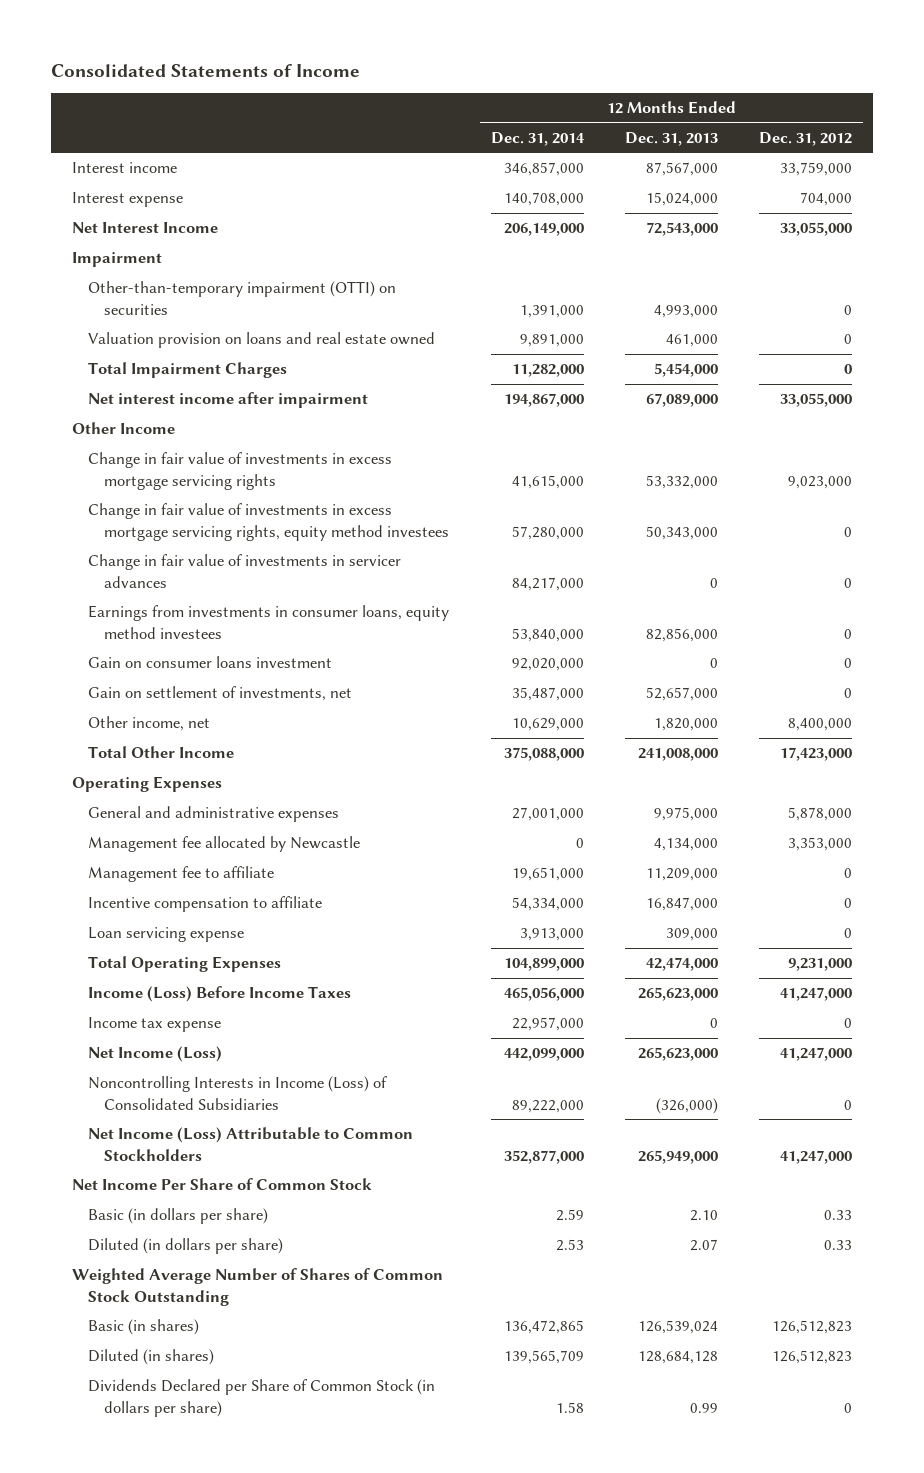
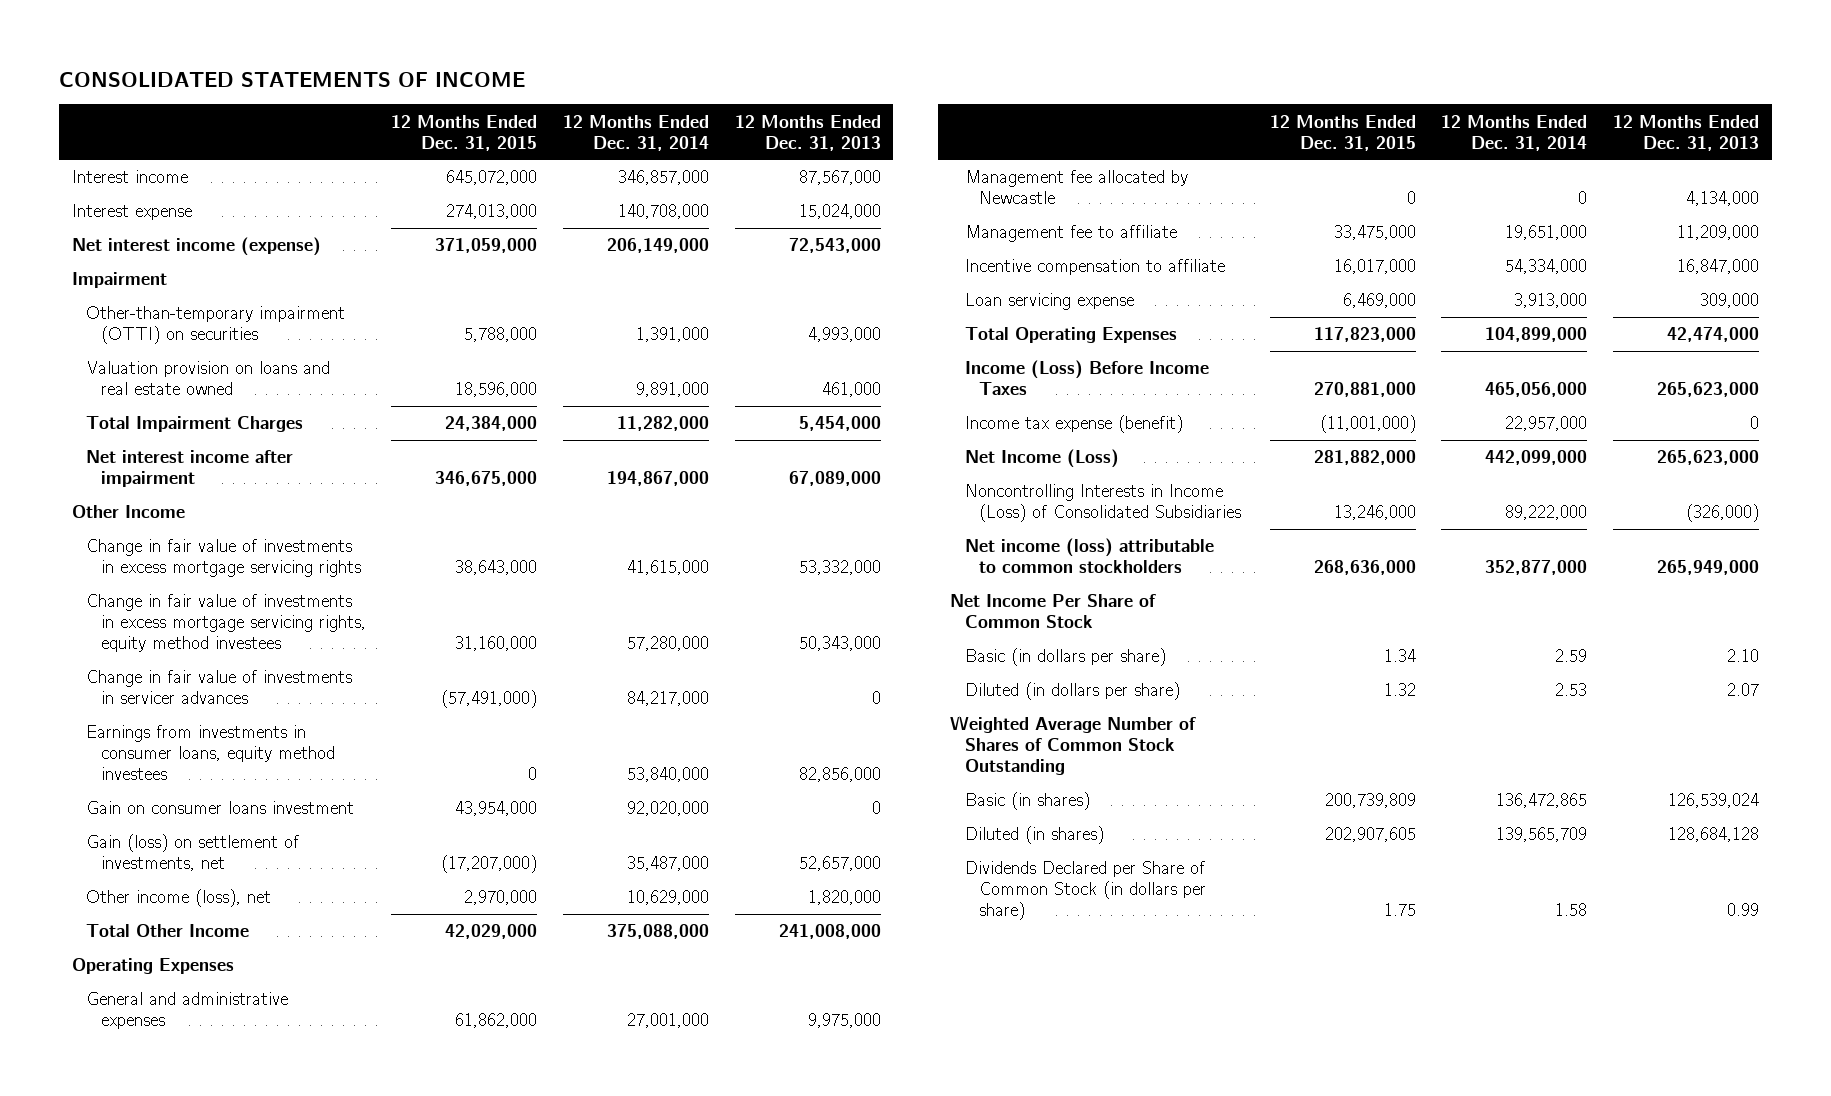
[50,63,360,77] Consolidated Statements of Income -> [59,71,526,87] CONSOLIDATED STATEMENTS OF INCOME
[759,131,853,146] Dec. 31, 2012 -> none
none -> [391,114,538,151] 12 Months Ended Dec. 31, 2015
[71,222,218,234] Net Interest Income -> [72,237,322,257] Net interest income (expense)
[87,686,352,702] Gain on settlement of investments, net -> [86,834,300,872] Gain (loss) on settlement of investments, net
[87,716,210,732] Other income, net -> [86,889,272,908] Other income (loss), net
[87,1017,221,1033] Income tax expense -> [964,415,1183,434] Income tax expense (benefit)
[87,1127,413,1161] Net Income (Loss) Attributable to Common Stockholders -> [964,538,1214,574] Net income (loss) attributable to common stockholders

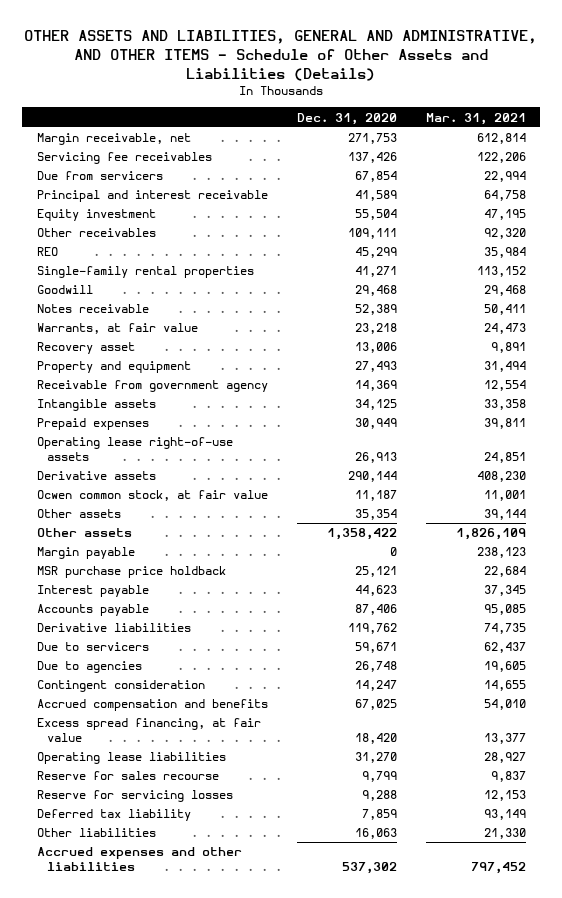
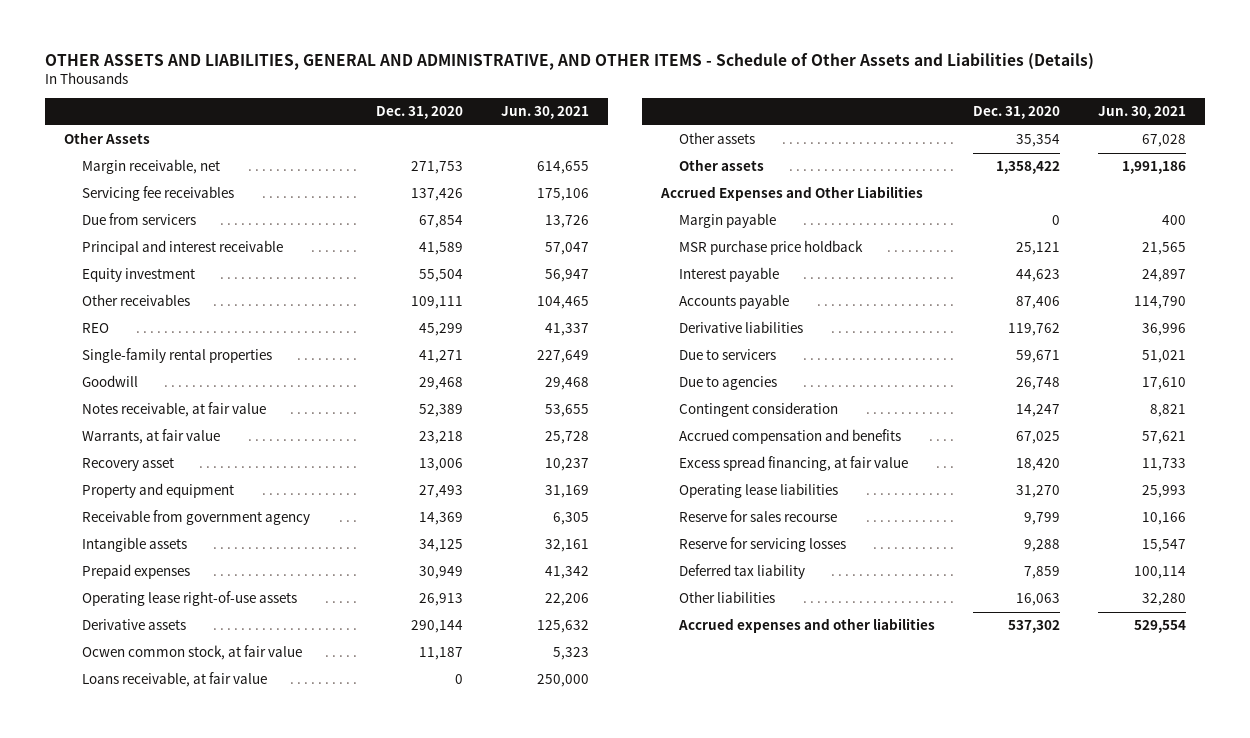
[425,112,526,125] Mar. 31, 2021 -> none
none -> [501,106,590,120] Jun. 30, 2021
none -> [64,132,151,145] Other Assets
[36,304,149,314] Notes receivable -> [81,402,266,418] Notes receivable, at fair value
none -> [81,672,267,688] Loans receivable, at fair value
none -> [660,186,924,202] Accrued Expenses and Other Liabilities

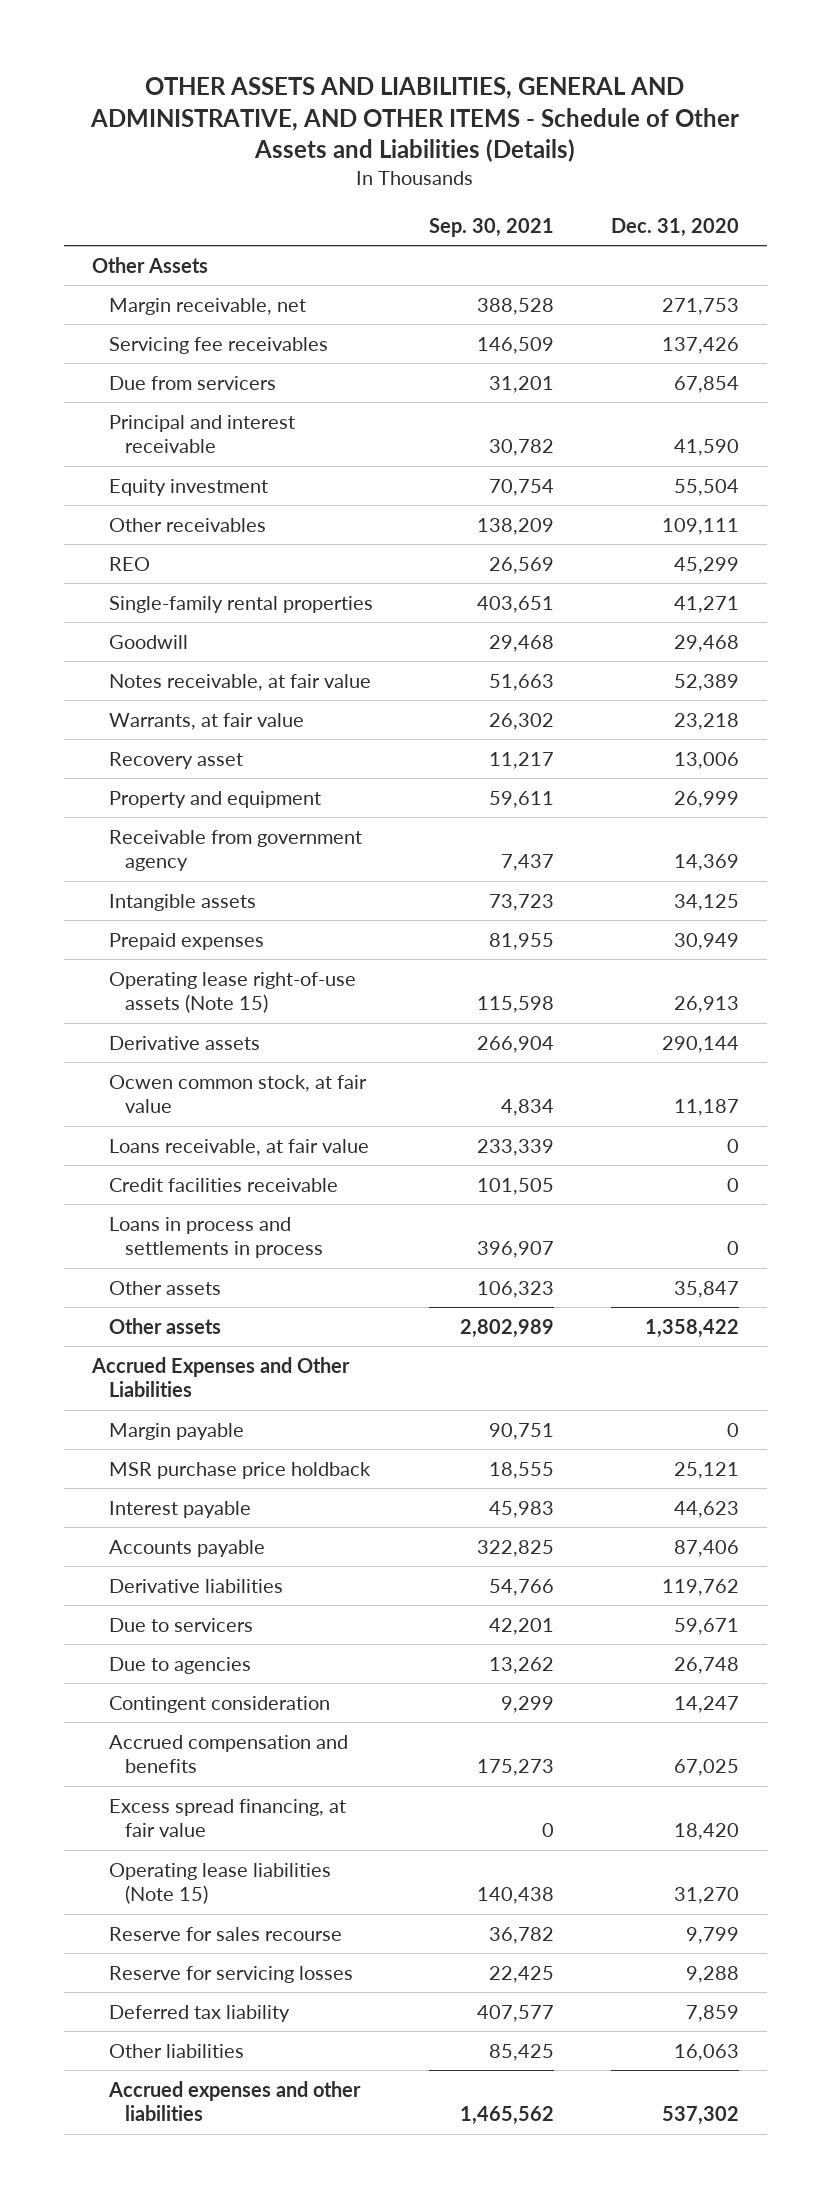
[501,106,590,120] Jun. 30, 2021 -> none
none -> [429,217,555,237] Sep. 30, 2021
[418,242,463,256] 41,589 -> [673,439,739,457] 41,590
[418,485,463,499] 27,493 -> [673,791,739,809] 26,999
[81,591,297,607] Operating lease right-of-use assets -> [108,972,356,1014] Operating lease right-of-use assets (Note 15)
none -> [108,1178,338,1193] Credit facilities receivable
none -> [108,1217,324,1259] Loans in process and settlements in process
[1015,134,1060,148] 35,354 -> [673,1281,739,1299] 35,847
[678,483,838,499] Operating lease liabilities -> [108,1863,331,1905] Operating lease liabilities (Note 15)

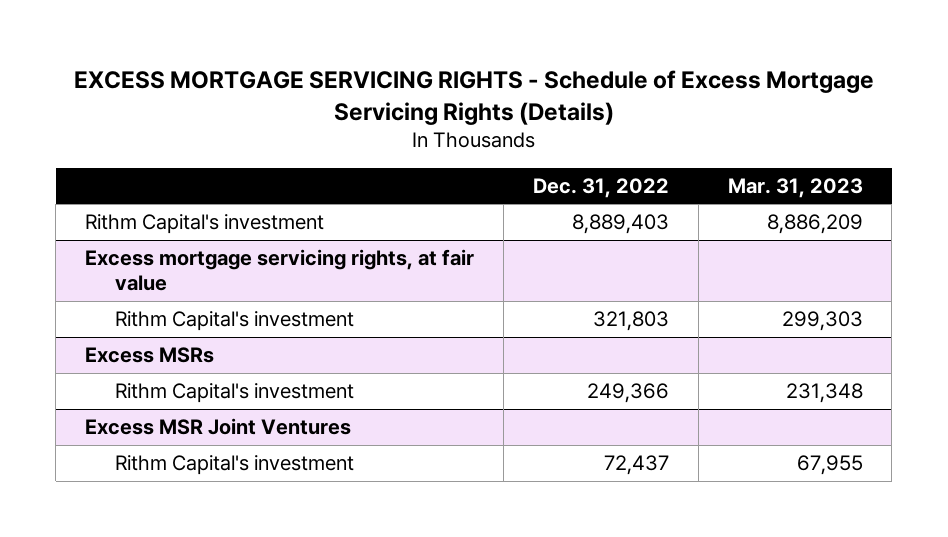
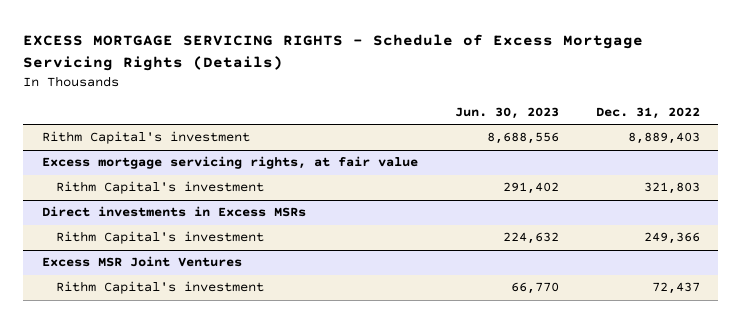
[727,177,863,198] Mar. 31, 2023 -> none
none -> [454,107,559,120] Jun. 30, 2023
[85,347,215,364] Excess MSRs -> [41,206,306,218] Direct investments in Excess MSRs

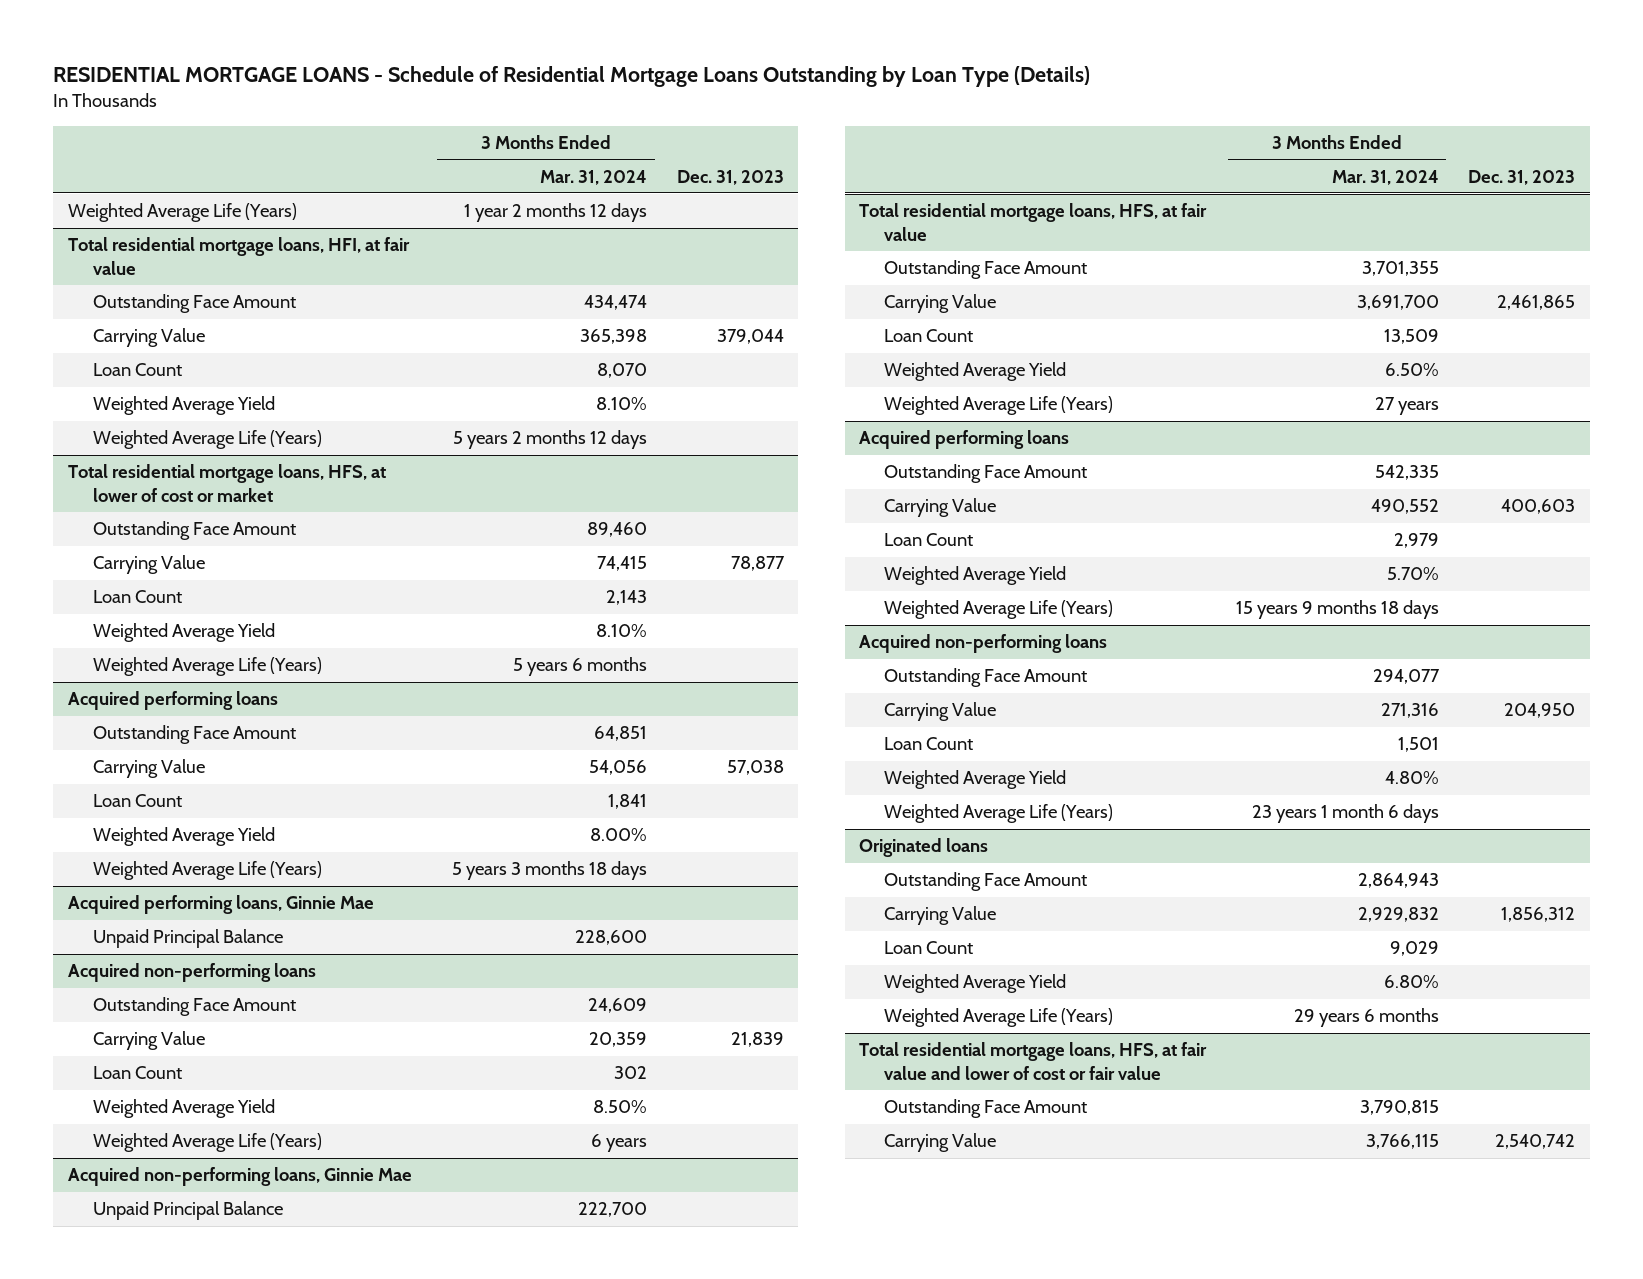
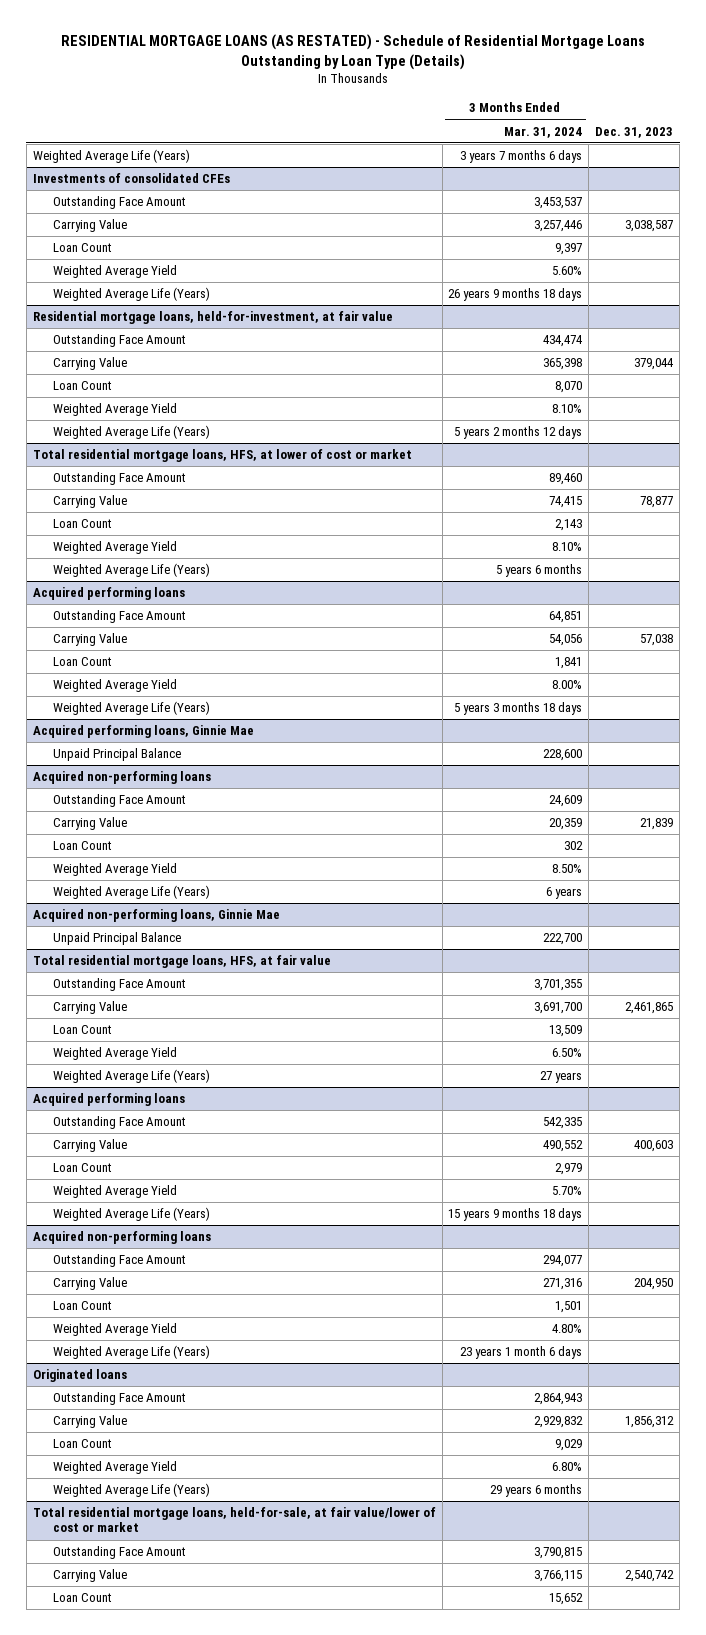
[53,66,1091,88] RESIDENTIAL MORTGAGE LOANS - Schedule of Residential Mortgage Loans Outstanding by Loan Type (Details) -> [60,34,645,70] RESIDENTIAL MORTGAGE LOANS (AS RESTATED) - Schedule of Residential Mortgage Loans Outstanding by Loan Type (Details)
[464,203,648,223] 1 year 2 months 12 days -> [460,150,583,164] 3 years 7 months 6 days
none -> [32,173,230,184] Investments of consolidated CFEs
none -> [53,196,187,210] Outstanding Face Amount
none -> [53,219,128,233] Carrying Value
none -> [53,243,113,253] Loan Count
none -> [53,265,178,279] Weighted Average Yield
none -> [53,287,211,302] Weighted Average Life (Years)
[67,237,410,276] Total residential mortgage loans, HFI, at fair value -> [32,311,393,325] Residential mortgage loans, held-for-investment, at fair value
[859,1042,1208,1081] Total residential mortgage loans, HFS, at fair value and lower of cost or fair value -> [32,1507,436,1533] Total residential mortgage loans, held-for-sale, at fair value/lower of cost or market
none -> [53,1593,113,1603] Loan Count

